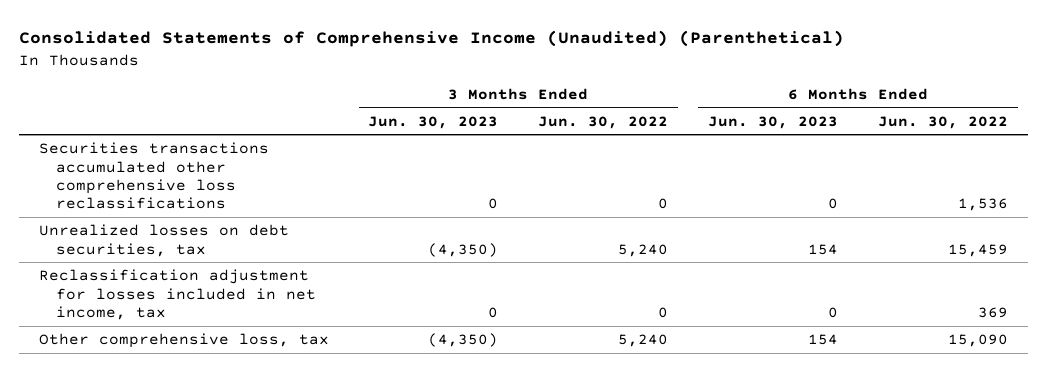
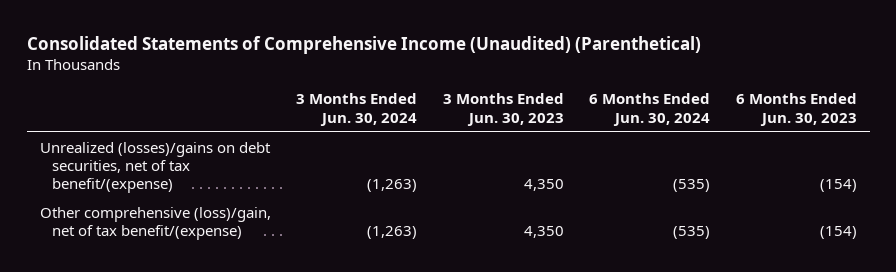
[538,115,669,129] Jun. 30, 2022 -> none
[877,115,1008,129] Jun. 30, 2022 -> none
none -> [296,93,418,126] 3 Months Ended Jun. 30, 2024
none -> [589,93,711,126] 6 Months Ended Jun. 30, 2024
[38,142,269,210] Securities transactions accumulated other comprehensive loss reclassifications -> none
[38,269,316,320] Reclassification adjustment for losses included in net income, tax -> none
[38,224,289,257] Unrealized losses on debt securities, tax -> [39,141,271,194] Unrealized (losses)/gains on debt securities, net of tax benefit/(expense)
[428,242,499,257] (4,350) -> [523,179,564,192] 4,350
[808,243,839,255] 154 -> [819,179,857,193] (154)
[38,333,329,349] Other comprehensive loss, tax -> [39,206,271,240] Other comprehensive (loss)/gain, net of tax benefit/(expense)
[428,333,499,348] (4,350) -> [523,225,564,238] 4,350
[808,334,839,346] 154 -> [819,225,857,239] (154)

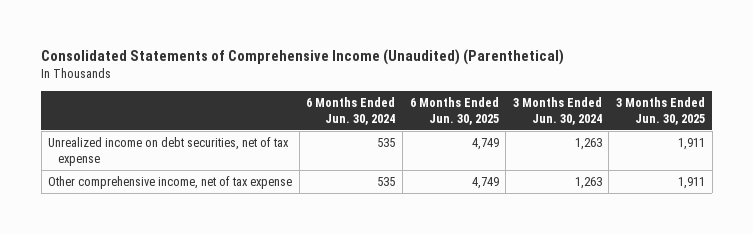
[442,93,564,126] 3 Months Ended Jun. 30, 2023 -> none
[735,93,857,126] 6 Months Ended Jun. 30, 2023 -> none
none -> [409,96,499,125] 6 Months Ended Jun. 30, 2025
none -> [616,96,706,125] 3 Months Ended Jun. 30, 2025
[39,141,271,194] Unrealized (losses)/gains on debt securities, net of tax benefit/(expense) -> [48,137,290,166] Unrealized income on debt securities, net of tax expense
[367,179,418,193] (1,263) -> [574,138,602,151] 1,263
[673,179,711,193] (535) -> [377,138,396,148] 535
[39,206,271,240] Other comprehensive (loss)/gain, net of tax benefit/(expense) -> [48,176,293,190] Other comprehensive income, net of tax expense
[367,225,418,239] (1,263) -> [574,177,602,190] 1,263
[673,225,711,239] (535) -> [377,177,396,187] 535

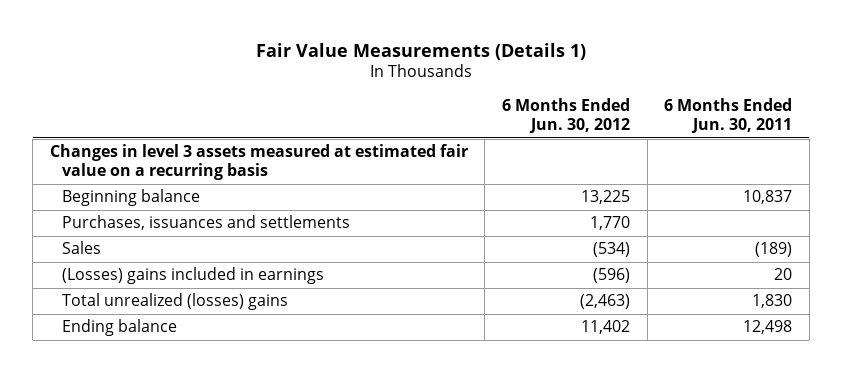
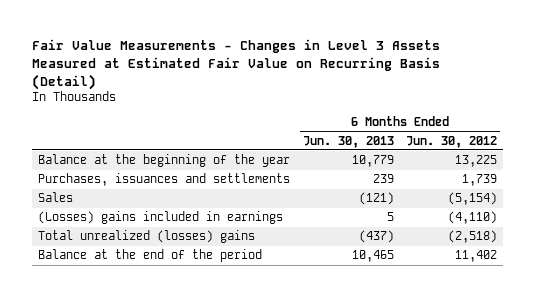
[255,42,586,60] Fair Value Measurements (Details 1) -> [32,38,441,90] Fair Value Measurements - Changes in Level 3 Assets Measured at Estimated Fair Value on Recurring Basis (Detail)
[664,98,793,134] 6 Months Ended Jun. 30, 2011 -> none
none -> [302,135,394,148] Jun. 30, 2013
[49,144,468,181] Changes in level 3 assets measured at estimated fair value on a recurring basis -> none
[61,189,200,207] Beginning balance -> [38,154,291,168] Balance at the beginning of the year
[589,216,630,231] 1,770 -> [462,174,498,187] 1,739
[592,242,630,258] (534) -> [448,192,498,206] (5,154)
[592,268,630,284] (596) -> [448,211,498,225] (4,110)
[579,294,630,310] (2,463) -> [448,230,498,244] (2,518)
[61,319,177,337] Ending balance -> [38,249,263,263] Balance at the end of the period

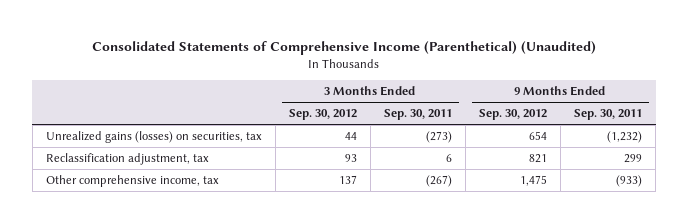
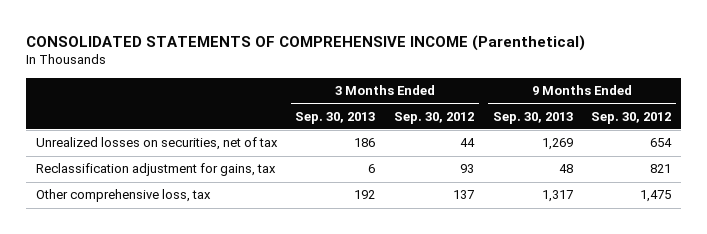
[91,41,596,56] Consolidated Statements of Comprehensive Income (Parenthetical) (Unaudited) -> [26,34,586,51] CONSOLIDATED STATEMENTS OF COMPREHENSIVE INCOME (Parenthetical)
[383,109,452,121] Sep. 30, 2011 -> none
[573,109,642,121] Sep. 30, 2011 -> none
none -> [295,111,376,124] Sep. 30, 2013
none -> [492,111,573,124] Sep. 30, 2013
[45,130,262,143] Unrealized gains (losses) on securities, tax -> [35,137,278,151] Unrealized losses on securities, net of tax
[45,152,209,165] Reclassification adjustment, tax -> [35,163,276,177] Reclassification adjustment for gains, tax
[45,174,219,187] Other comprehensive income, tax -> [35,189,211,203] Other comprehensive loss, tax

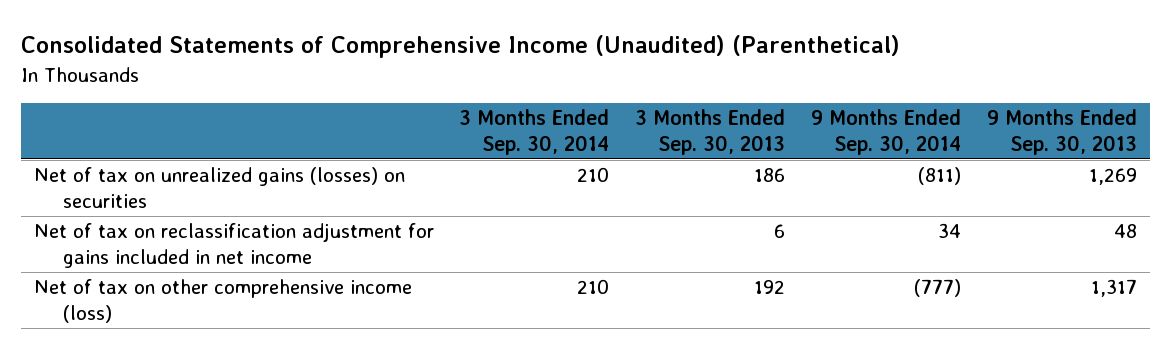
[26,34,586,51] CONSOLIDATED STATEMENTS OF COMPREHENSIVE INCOME (Parenthetical) -> [20,35,900,59] Consolidated Statements of Comprehensive Income (Unaudited) (Parenthetical)
[393,111,474,124] Sep. 30, 2012 -> none
[591,111,672,124] Sep. 30, 2012 -> none
none -> [459,109,610,155] 3 Months Ended Sep. 30, 2014
none -> [810,109,961,155] 9 Months Ended Sep. 30, 2014
[35,137,278,151] Unrealized losses on securities, net of tax -> [33,167,405,208] Net of tax on unrealized gains (losses) on securities
[35,163,276,177] Reclassification adjustment for gains, tax -> [33,223,434,268] Net of tax on reclassification adjustment for gains included in net income
[35,189,211,203] Other comprehensive loss, tax -> [33,279,412,323] Net of tax on other comprehensive income (loss)

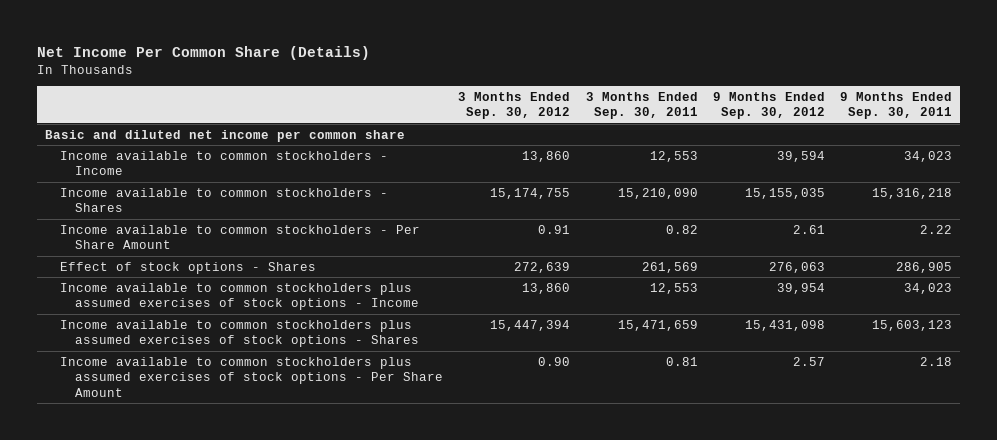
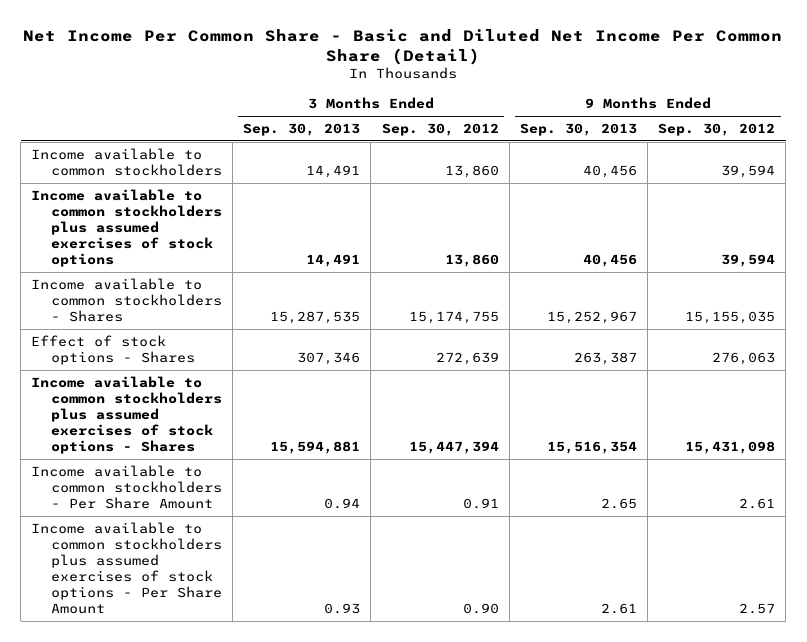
[37,45,371,60] Net Income Per Common Share (Details) -> [23,28,783,65] Net Income Per Common Share - Basic and Diluted Net Income Per Common Share (Detail)
[585,91,698,120] 3 Months Ended Sep. 30, 2011 -> none
[840,91,953,120] 9 Months Ended Sep. 30, 2011 -> none
none -> [243,122,361,136] Sep. 30, 2013
none -> [519,122,637,136] Sep. 30, 2013
[44,129,405,142] Basic and diluted net income per common share -> none
[59,150,388,176] Income available to common stockholders - Income -> [31,147,222,176] Income available to common stockholders
none -> [31,188,222,268] Income available to common stockholders plus assumed exercises of stock options
[59,282,420,311] Income available to common stockholders plus assumed exercises of stock options - Income -> none
[59,224,420,250] Income available to common stockholders - Per Share Amount -> [31,464,222,510] Income available to common stockholders - Per Share Amount

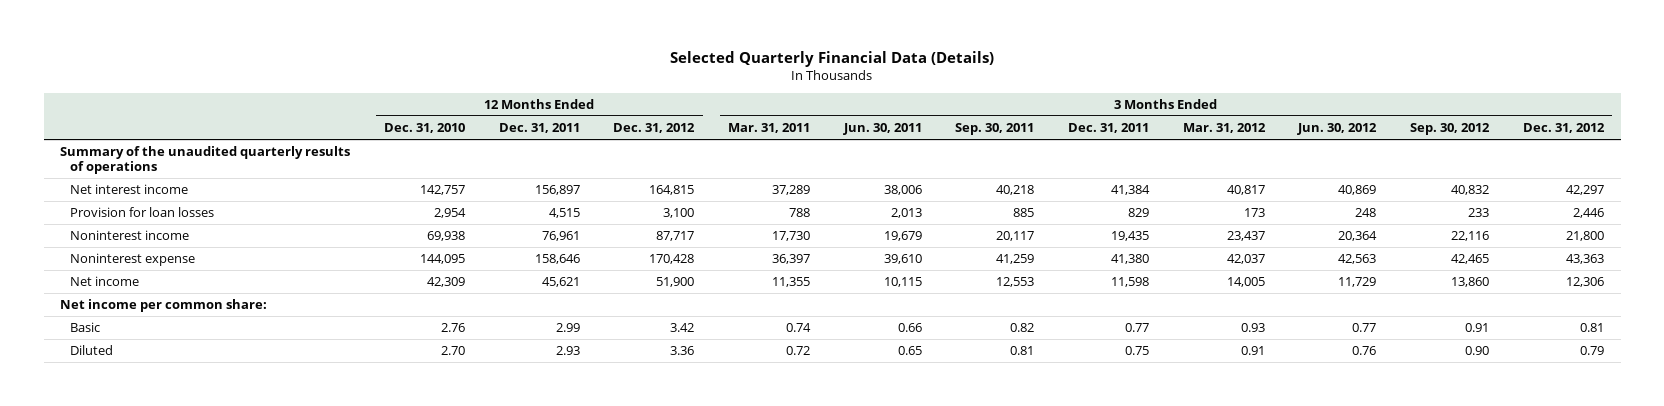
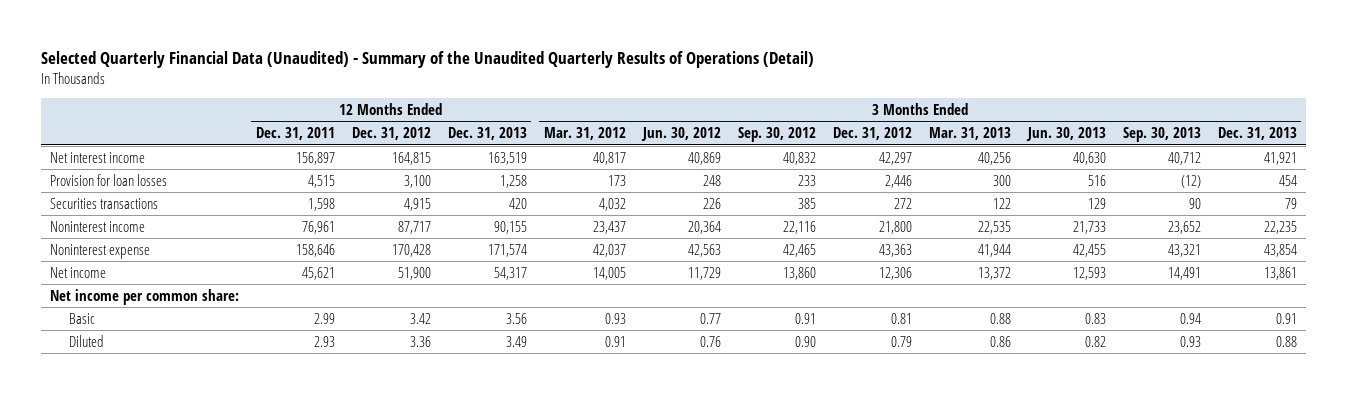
[670,51,995,68] Selected Quarterly Financial Data (Details) -> [41,50,815,68] Selected Quarterly Financial Data (Unaudited) - Summary of the Unaudited Quarterly Results of Operations (Detail)
[384,122,466,133] Dec. 31, 2010 -> none
[728,122,811,133] Mar. 31, 2011 -> none
[842,122,922,135] Jun. 30, 2011 -> none
[955,122,1035,135] Sep. 30, 2011 -> none
[1068,122,1150,133] Dec. 31, 2011 -> none
none -> [447,127,527,141] Dec. 31, 2013
none -> [928,127,1011,141] Mar. 31, 2013
none -> [1025,127,1106,142] Jun. 30, 2013
none -> [1123,127,1202,143] Sep. 30, 2013
none -> [1218,127,1298,141] Dec. 31, 2013
[60,146,351,174] Summary of the unaudited quarterly results of operations -> none
none -> [49,197,158,209] Securities transactions

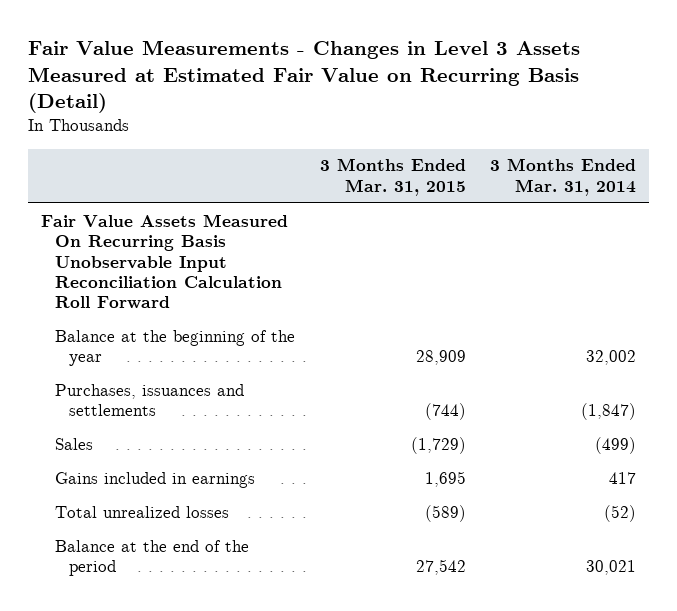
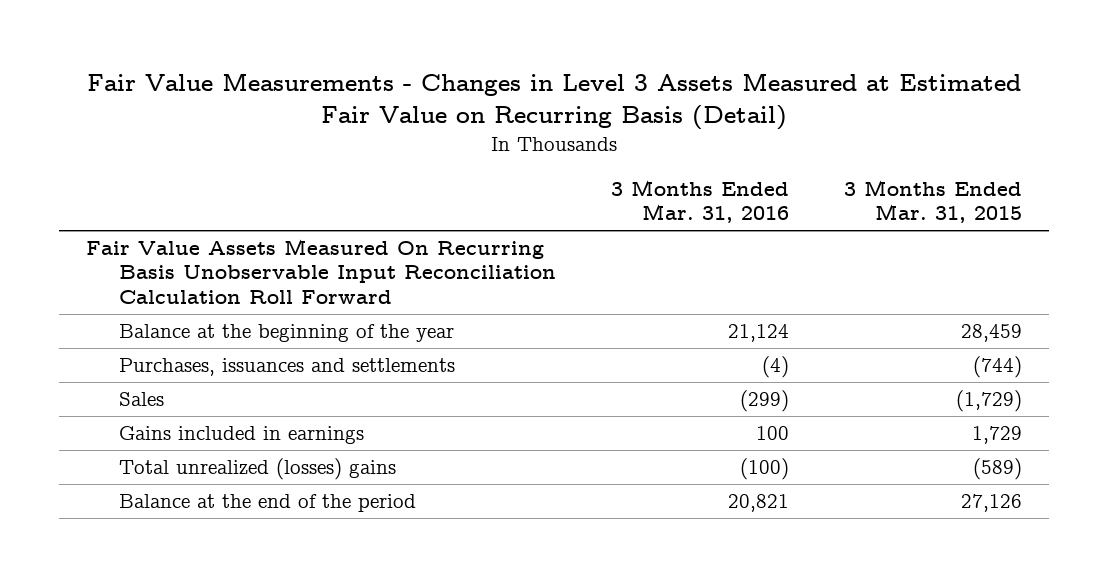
[490,158,637,196] 3 Months Ended Mar. 31, 2014 -> none
none -> [610,180,789,224] 3 Months Ended Mar. 31, 2016
[415,350,466,366] 28,909 -> [960,324,1022,343] 28,459
[424,470,466,487] 1,695 -> [971,426,1022,445] 1,729
[54,505,229,518] Total unrealized losses -> [118,458,396,481] Total unrealized (losses) gains
[415,559,466,576] 27,542 -> [960,494,1022,513] 27,126

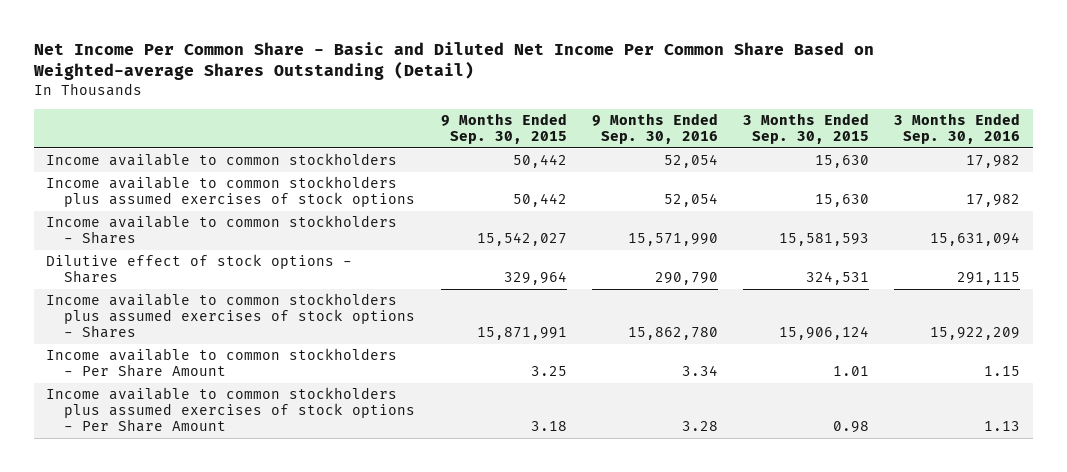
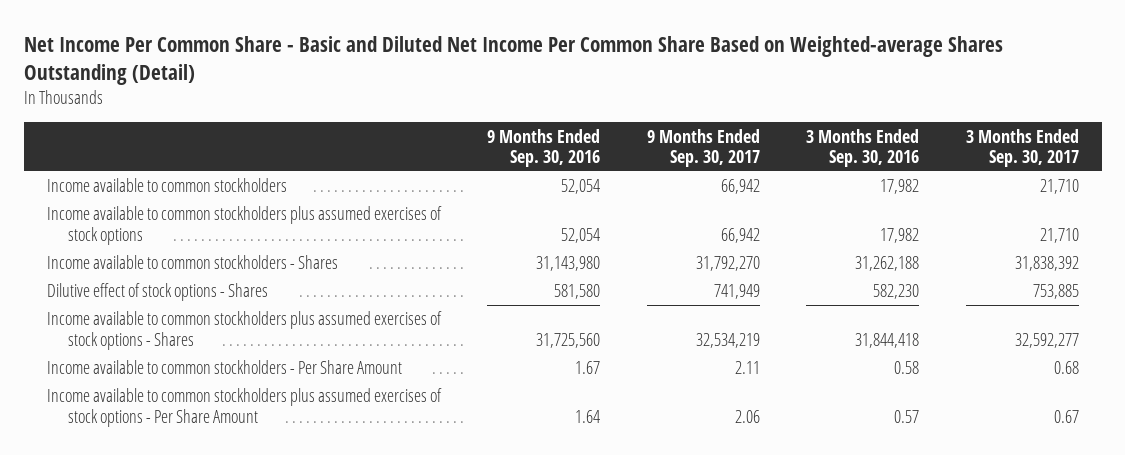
[440,112,567,144] 9 Months Ended Sep. 30, 2015 -> none
[743,112,870,144] 3 Months Ended Sep. 30, 2015 -> none
none -> [646,128,760,168] 9 Months Ended Sep. 30, 2017
none -> [965,128,1079,168] 3 Months Ended Sep. 30, 2017
[627,233,718,247] 15,571,990 -> [536,256,601,272] 31,143,980
[930,232,1021,247] 15,631,094 -> [855,256,920,272] 31,262,188
[654,272,718,286] 290,790 -> [554,284,601,300] 581,580
[957,272,1021,286] 291,115 -> [873,284,920,300] 582,230
[627,327,718,341] 15,862,780 -> [536,333,601,349] 31,725,560
[930,327,1021,341] 15,922,209 -> [855,333,920,349] 31,844,418
[681,365,718,377] 3.34 -> [575,361,601,375] 1.67
[984,366,1021,377] 1.15 -> [894,361,920,375] 0.58
[681,421,718,432] 3.28 -> [575,410,601,424] 1.64
[984,421,1021,432] 1.13 -> [894,410,920,424] 0.57

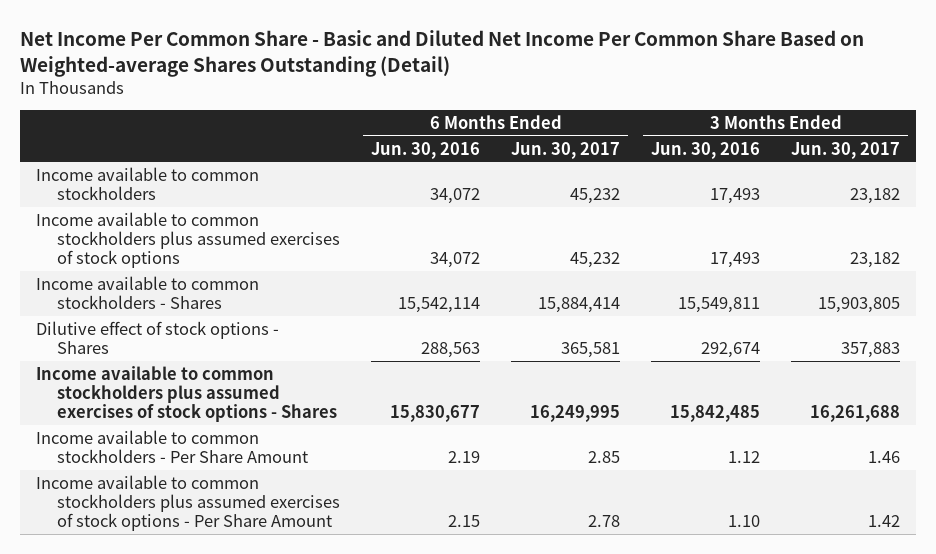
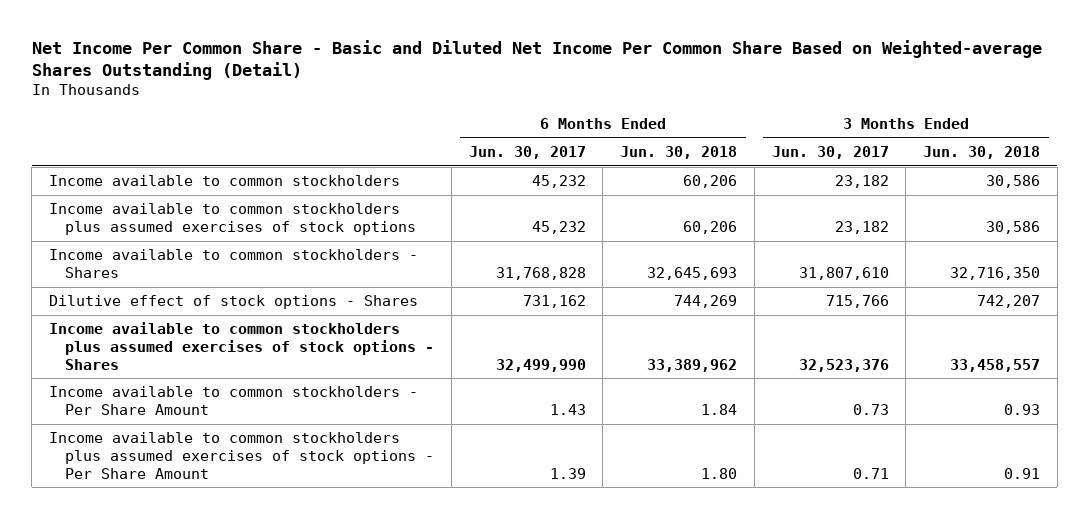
[371,141,481,159] Jun. 30, 2016 -> none
[651,141,761,159] Jun. 30, 2016 -> none
none -> [620,145,738,159] Jun. 30, 2018
none -> [922,145,1040,159] Jun. 30, 2018
[538,296,621,313] 15,884,414 -> [495,266,586,280] 31,768,828
[818,296,901,313] 15,903,805 -> [798,266,889,280] 31,807,610
[561,341,621,358] 365,581 -> [522,295,586,309] 731,162
[841,341,901,358] 357,883 -> [825,295,889,309] 715,766
[530,405,621,423] 16,249,995 -> [495,358,586,372] 32,499,990
[810,405,901,423] 16,261,688 -> [798,358,889,372] 32,523,376
[588,450,621,463] 2.85 -> [549,403,586,415] 1.43
[868,450,901,463] 1.46 -> [852,403,889,415] 0.73
[588,515,621,528] 2.78 -> [549,467,586,479] 1.39
[868,515,901,528] 1.42 -> [852,467,889,479] 0.71

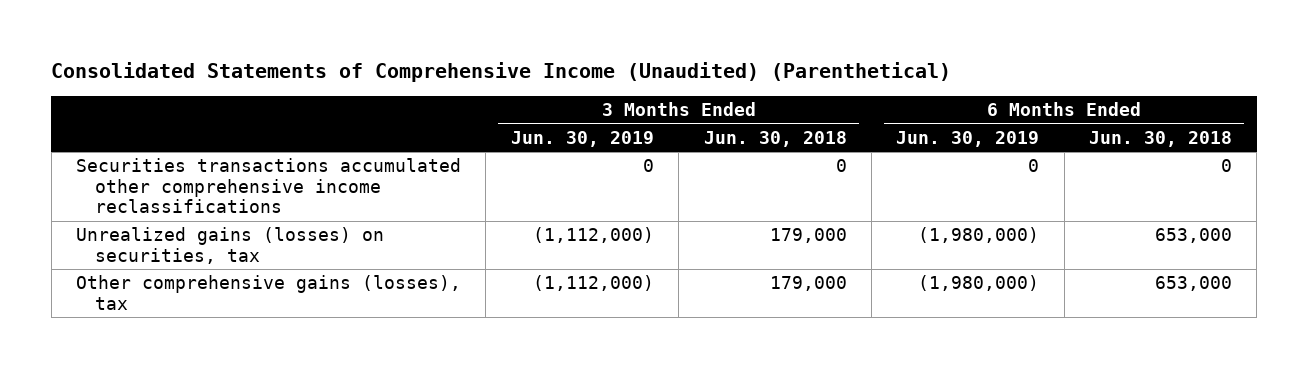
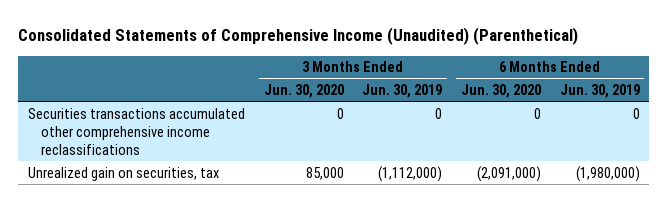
[703,130,847,147] Jun. 30, 2018 -> none
[1088,130,1232,147] Jun. 30, 2018 -> none
none -> [263,84,344,99] Jun. 30, 2020
none -> [460,84,541,99] Jun. 30, 2020
[76,275,462,310] Other comprehensive gains (losses), tax -> none
[76,227,385,264] Unrealized gains (losses) on securities, tax -> [27,166,219,181] Unrealized gain on securities, tax

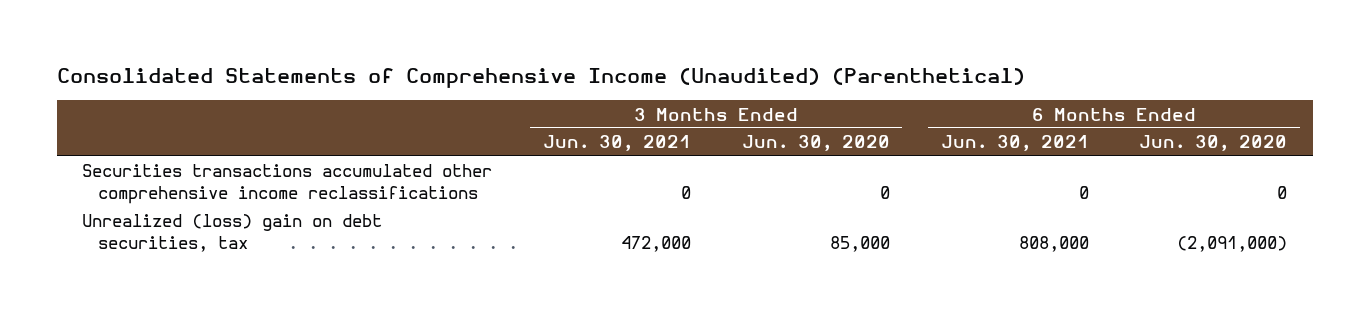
[362,84,443,99] Jun. 30, 2019 -> none
[559,84,640,99] Jun. 30, 2019 -> none
none -> [543,135,692,152] Jun. 30, 2021
none -> [940,135,1089,152] Jun. 30, 2021
[27,166,219,181] Unrealized gain on securities, tax -> [82,214,383,253] Unrealized (loss) gain on debt securities, tax

